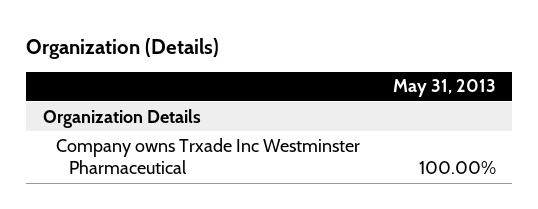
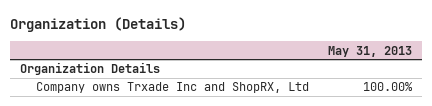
[55,137,360,175] Company owns Trxade Inc Westminster Pharmaceutical -> [35,82,309,94] Company owns Trxade Inc and ShopRX, Ltd

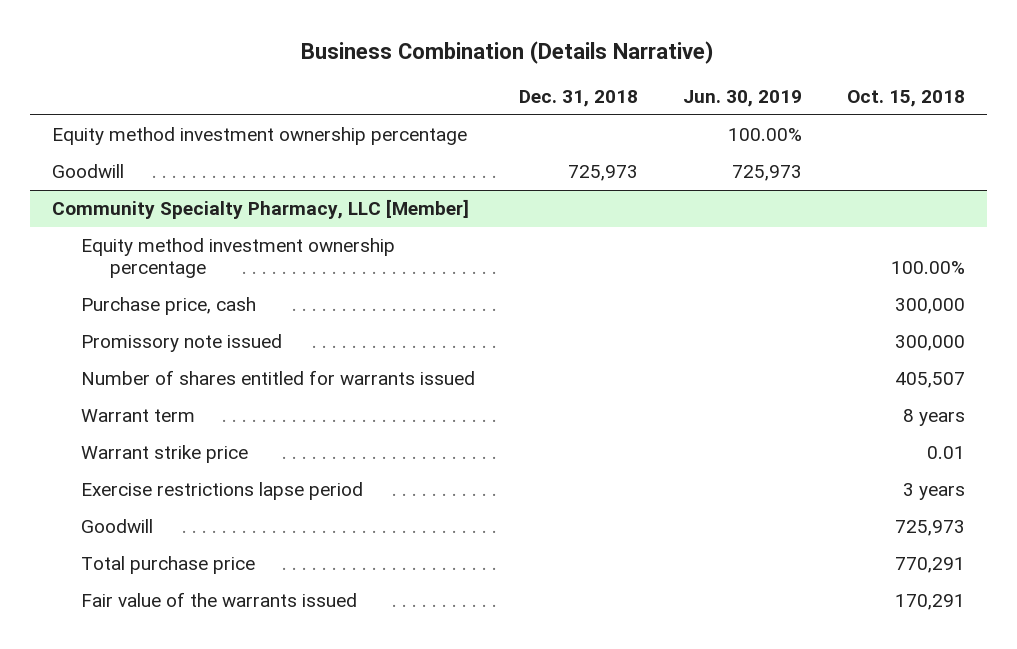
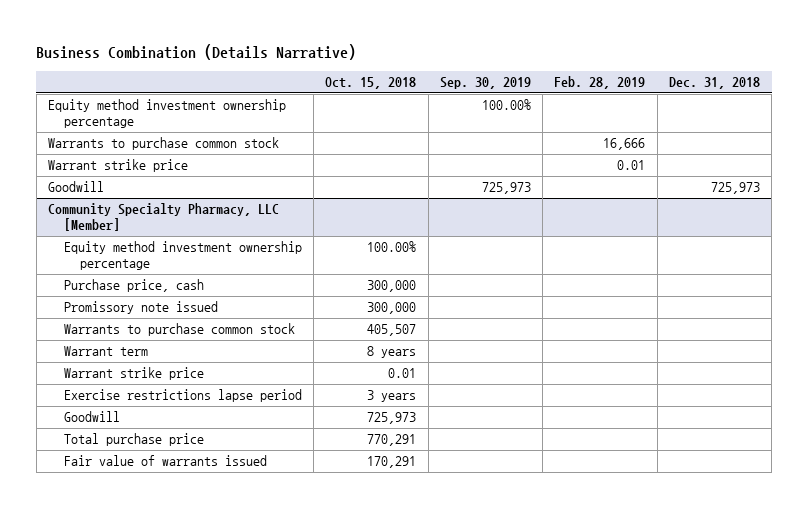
[683,90,803,108] Jun. 30, 2019 -> none
none -> [439,77,531,90] Sep. 30, 2019
none -> [554,76,646,90] Feb. 28, 2019
none -> [47,137,279,151] Warrants to purchase common stock
none -> [47,159,188,173] Warrant strike price
[80,370,475,386] Number of shares entitled for warrants issued -> [63,323,295,337] Warrants to purchase common stock
[80,592,357,608] Fair value of the warrants issued -> [63,455,267,467] Fair value of warrants issued

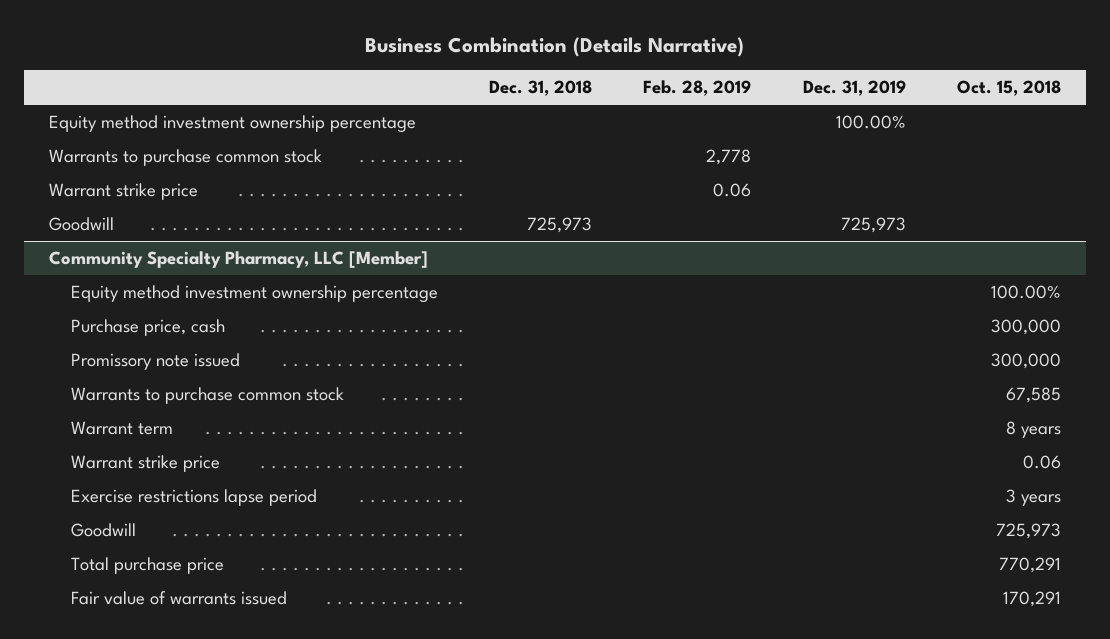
[439,77,531,90] Sep. 30, 2019 -> none
none -> [802,80,906,97] Dec. 31, 2019
[603,138,646,151] 16,666 -> [706,148,752,165] 2,778
[617,160,646,171] 0.01 -> [713,182,752,197] 0.06
[367,324,417,337] 405,507 -> [1005,386,1061,403] 67,585
[388,368,417,379] 0.01 -> [1022,454,1061,469] 0.06

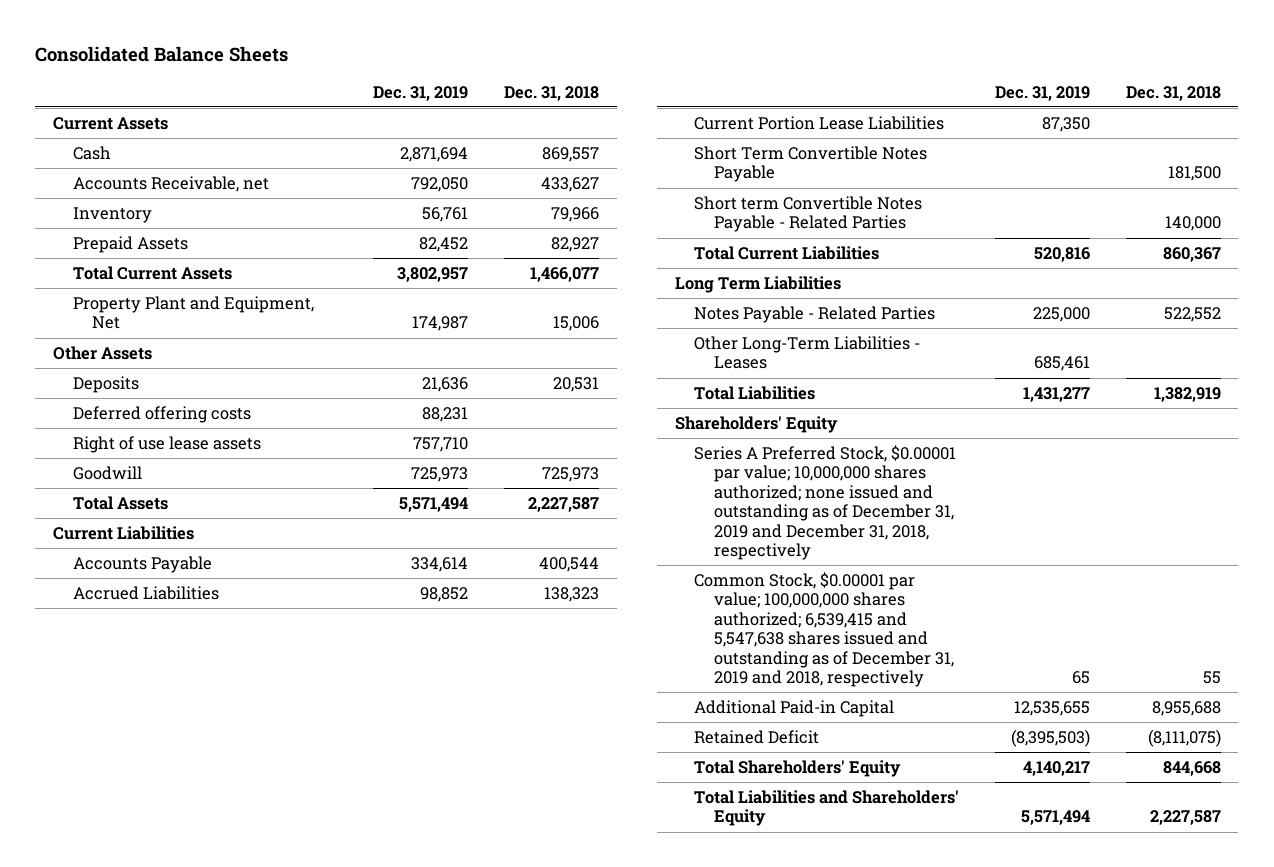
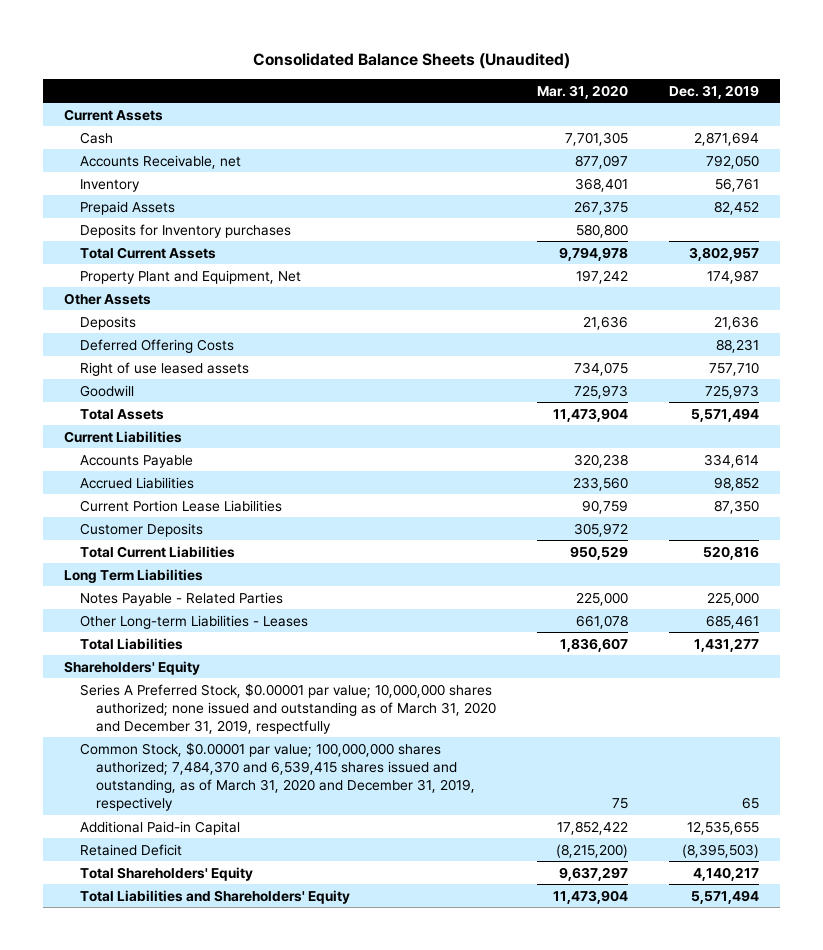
[35,45,289,62] Consolidated Balance Sheets -> [252,53,570,70] Consolidated Balance Sheets (Unaudited)
[503,85,599,101] Dec. 31, 2018 -> none
none -> [537,84,629,99] Mar. 31, 2020
none -> [80,223,292,238] Deposits for Inventory purchases
[72,405,251,423] Deferred offering costs -> [80,338,235,353] Deferred Offering Costs
[72,435,261,453] Right of use lease assets -> [80,361,250,376] Right of use leased assets
[694,145,928,183] Short Term Convertible Notes Payable -> none
[694,195,923,233] Short term Convertible Notes Payable - Related Parties -> none
none -> [80,522,204,537] Customer Deposits
[694,335,921,370] Other Long-Term Liabilities - Leases -> [80,614,309,629] Other Long-term Liabilities - Leases
[694,444,957,561] Series A Preferred Stock, $0.00001 par value; 10,000,000 shares authorized; none issued and outstanding as of December 31, 2019 and December 31, 2018, respectively -> [80,682,497,734] Series A Preferred Stock, $0.00001 par value; 10,000,000 shares authorized; none issued and outstanding as of March 31, 2020 and December 31, 2019, respectfully
[694,571,954,688] Common Stock, $0.00001 par value; 100,000,000 shares authorized; 6,539,415 and 5,547,638 shares issued and outstanding as of December 31, 2019 and 2018, respectively -> [80,741,476,812] Common Stock, $0.00001 par value; 100,000,000 shares authorized; 7,484,370 and 6,539,415 shares issued and outstanding, as of March 31, 2020 and December 31, 2019, respectively

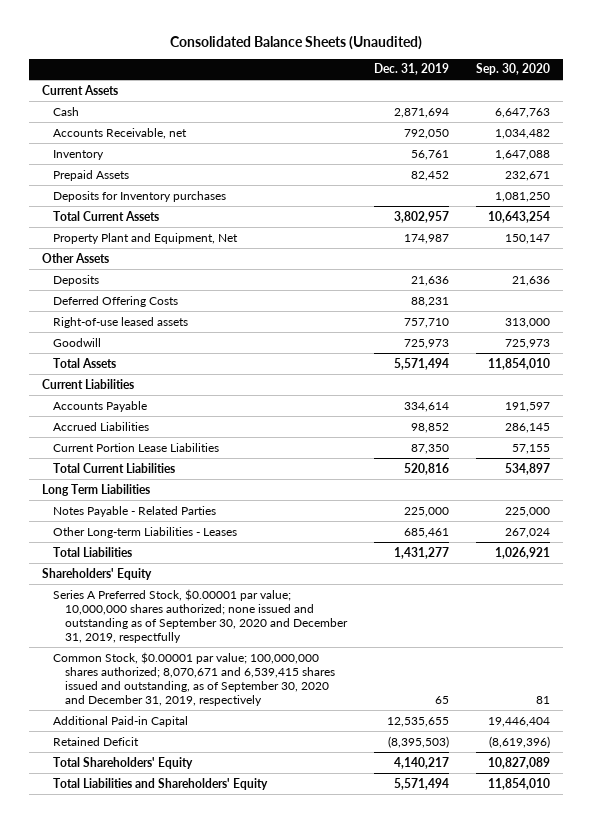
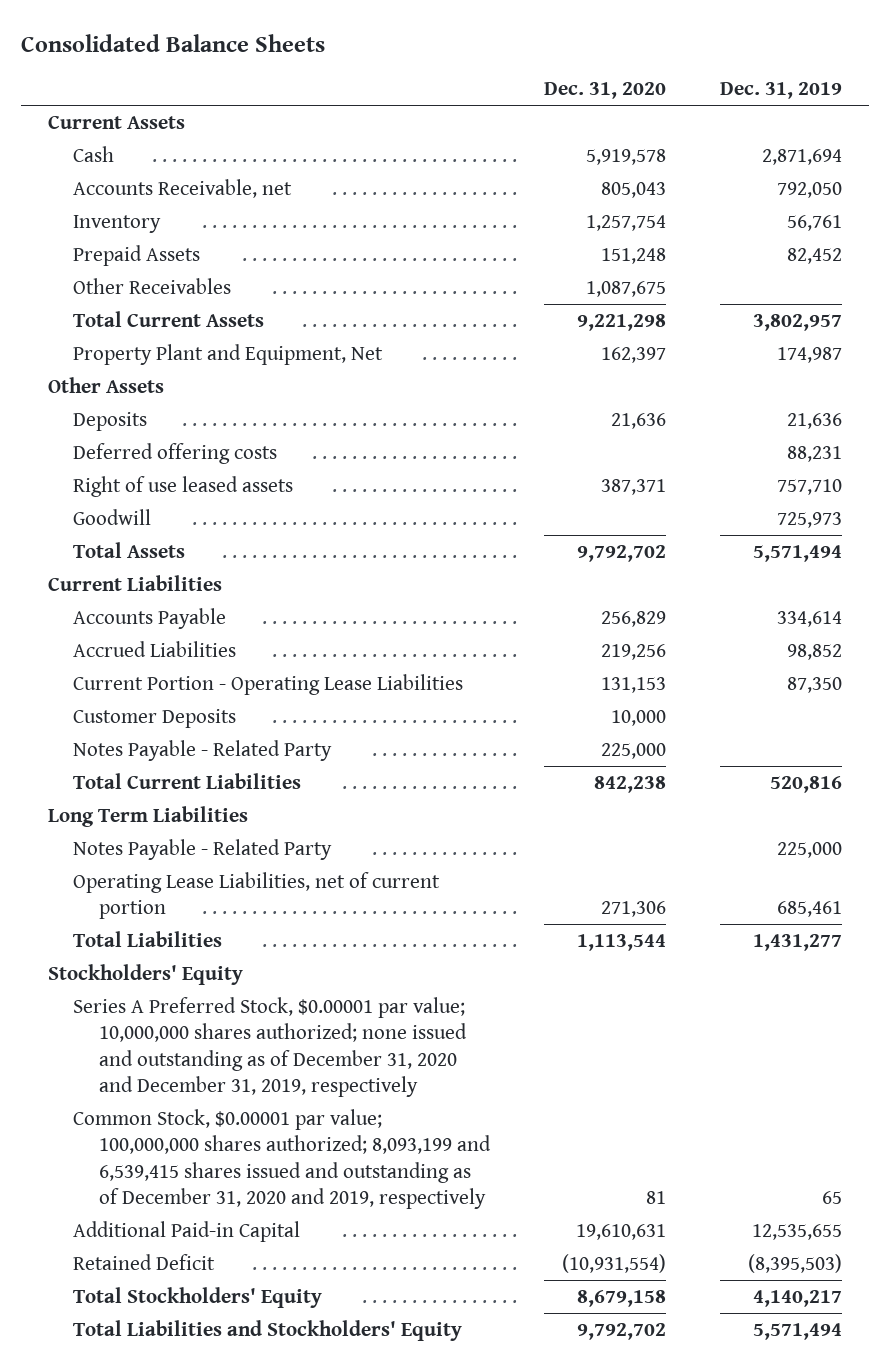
[169,35,422,50] Consolidated Balance Sheets (Unaudited) -> [20,34,325,53] Consolidated Balance Sheets
[475,63,550,76] Sep. 30, 2020 -> none
none -> [543,82,666,100] Dec. 31, 2020
[53,190,227,202] Deposits for Inventory purchases -> none
none -> [73,277,232,294] Other Receivables
[53,295,179,307] Deferred Offering Costs -> [73,442,278,464] Deferred offering costs
[53,316,189,328] Right-of-use leased assets -> [73,475,294,497] Right of use leased assets
[53,442,220,452] Current Portion Lease Liabilities -> [73,673,464,695] Current Portion - Operating Lease Liabilities
none -> [73,708,237,728] Customer Deposits
none -> [73,739,333,761] Notes Payable - Related Party
[53,505,217,517] Notes Payable - Related Parties -> [73,838,333,860] Notes Payable - Related Party
[53,526,238,538] Other Long-term Liabilities - Leases -> [73,871,441,920] Operating Lease Liabilities, net of current portion
[42,567,153,580] Shareholders' Equity -> [47,963,243,985] Stockholders' Equity
[53,588,348,644] Series A Preferred Stock, $0.00001 par value; 10,000,000 shares authorized; none issued and outstanding as of September 30, 2020 and December 31, 2019, respectfully -> [73,996,467,1098] Series A Preferred Stock, $0.00001 par value; 10,000,000 shares authorized; none issued and outstanding as of December 31, 2020 and December 31, 2019, respectively
[53,651,335,707] Common Stock, $0.00001 par value; 100,000,000 shares authorized; 8,070,671 and 6,539,415 shares issued and outstanding, as of September 30, 2020 and December 31, 2019, respectively -> [73,1108,491,1210] Common Stock, $0.00001 par value; 100,000,000 shares authorized; 8,093,199 and 6,539,415 shares issued and outstanding as of December 31, 2020 and 2019, respectively
[53,756,194,769] Total Shareholders' Equity -> [73,1286,323,1308] Total Stockholders' Equity
[53,777,269,790] Total Liabilities and Shareholders' Equity -> [73,1319,463,1341] Total Liabilities and Stockholders' Equity

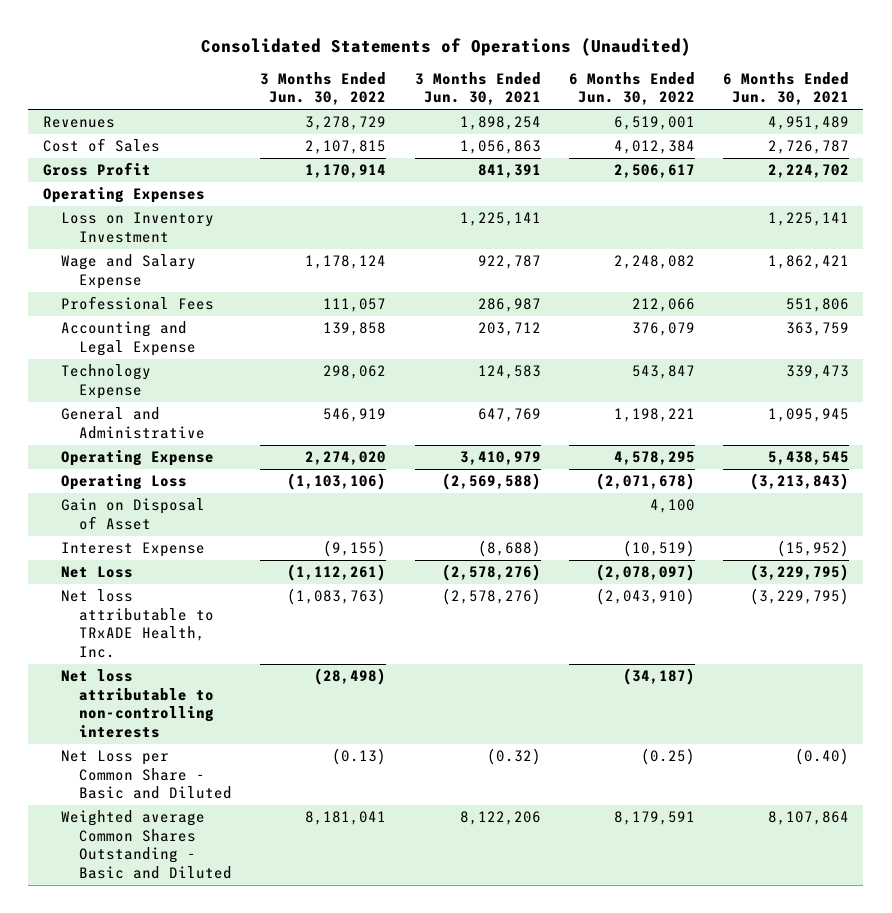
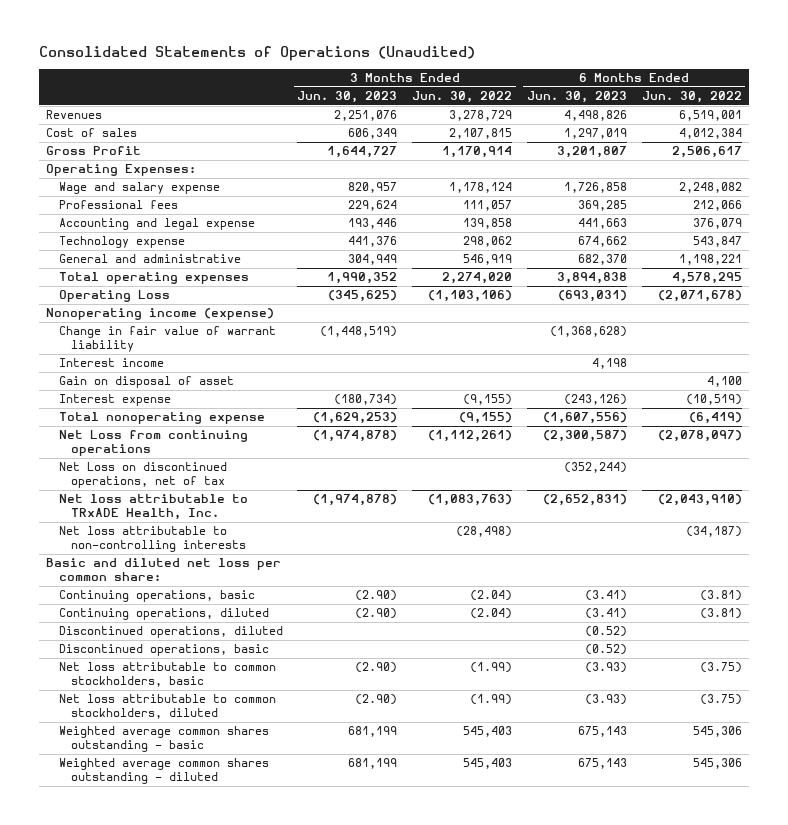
[414,71,541,106] 3 Months Ended Jun. 30, 2021 -> none
[723,71,850,106] 6 Months Ended Jun. 30, 2021 -> none
none -> [297,91,398,104] Jun. 30, 2023
none -> [526,91,627,104] Jun. 30, 2023
[42,138,160,153] Cost of Sales -> [46,128,138,138] Cost of sales
[60,212,214,243] Loss on Inventory Investment -> none
[42,187,205,204] Operating Expenses -> [46,164,197,177] Operating Expenses:
[60,254,196,289] Wage and Salary Expense -> [58,182,220,195] Wage and salary expense
[60,296,214,311] Professional Fees -> [58,200,178,210] Professional fees
[60,321,197,356] Accounting and Legal Expense -> [58,218,255,231] Accounting and legal expense
[60,364,151,399] Technology Expense -> [58,236,185,249] Technology expense
[60,407,206,439] General and Administrative -> [58,254,241,264] General and administrative
[60,450,214,467] Operating Expense -> [58,272,249,285] Total operating expenses
none -> [46,308,275,321] Nonoperating income (expense)
none -> [58,326,276,352] Change in fair value of warrant liability
none -> [58,358,164,368] Interest income
[60,498,205,530] Gain on Disposal of Asset -> [58,376,234,389] Gain on disposal of asset
[60,542,205,558] Interest Expense -> [58,394,171,407] Interest expense
none -> [58,412,265,425] Total nonoperating expense
[60,566,133,579] Net Loss -> [58,430,248,456] Net Loss from continuing operations
none -> [58,462,227,488] Net Loss on discontinued operations, net of tax
none -> [46,558,282,581] Basic and diluted net loss per common share:
none -> [58,590,255,603] Continuing operations, basic
none -> [58,608,269,621] Continuing operations, diluted
none -> [58,626,283,639] Discontinued operations, diluted
none -> [58,644,269,657] Discontinued operations, basic
none -> [58,662,276,687] Net loss attributable to common stockholders, basic
[60,750,233,800] Net Loss per Common Share - Basic and Diluted -> [58,694,276,719] Net loss attributable to common stockholders, diluted
[332,748,387,766] (0.13) -> [470,694,513,706] (1.99)
[641,748,696,766] (0.25) -> [699,694,742,706] (3.75)
[60,810,233,879] Weighted average Common Shares Outstanding - Basic and Diluted -> [58,726,269,752] Weighted average common shares outstanding - basic
[305,811,387,826] 8,181,041 -> [463,726,513,738] 545,403
[614,811,696,826] 8,179,591 -> [692,726,742,738] 545,306
none -> [58,758,269,784] Weighted average common shares outstanding - diluted

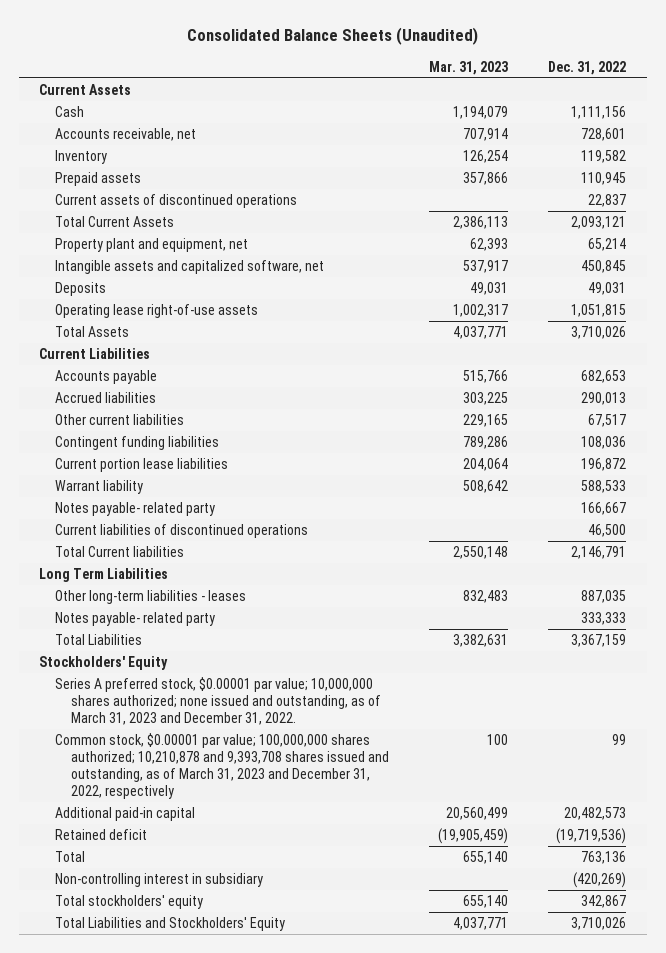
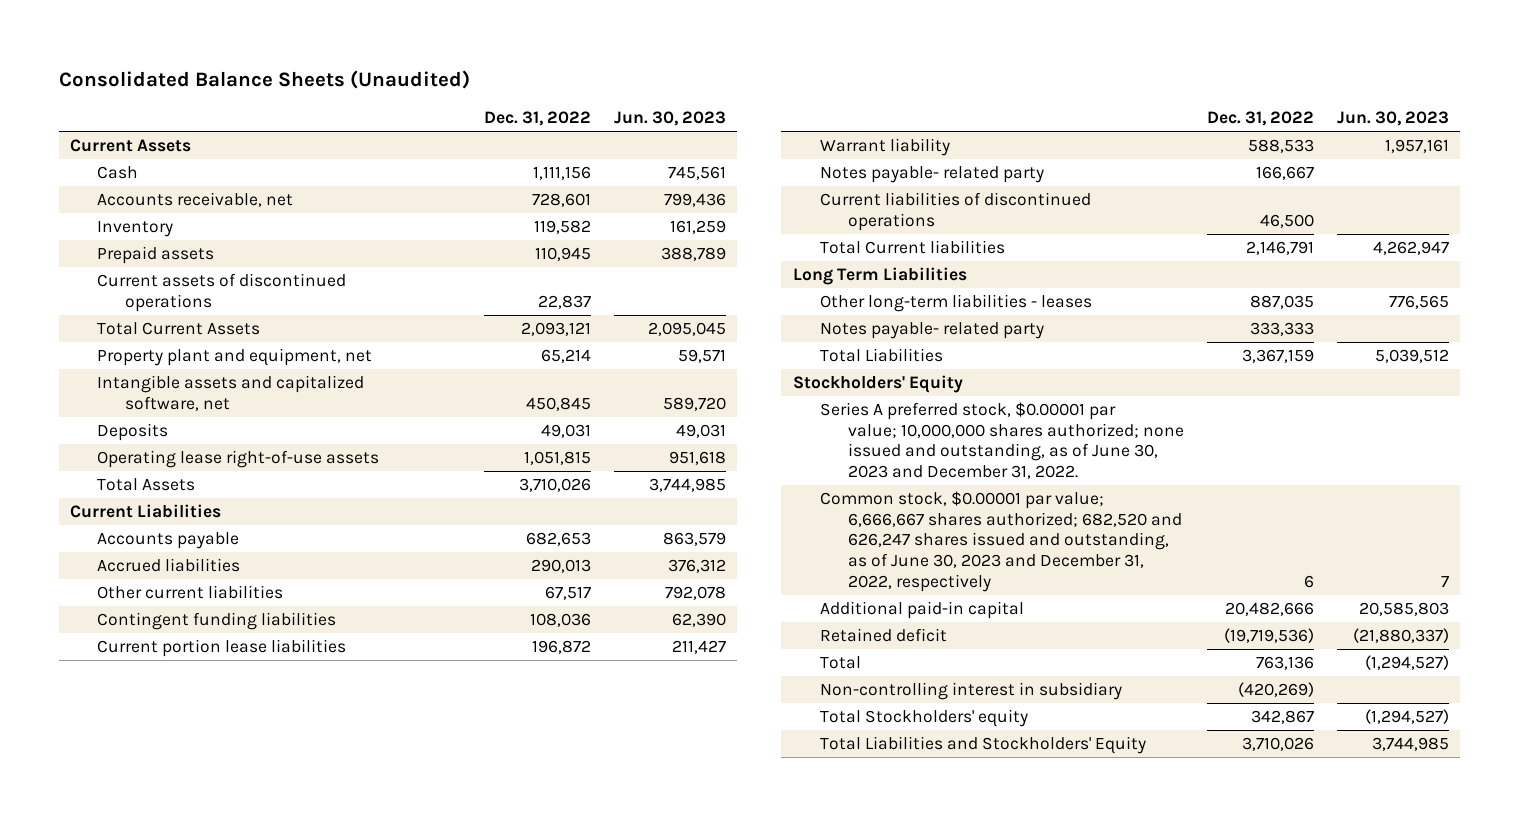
[429,60,509,75] Mar. 31, 2023 -> none
none -> [613,110,726,126] Jun. 30, 2023
[55,677,382,725] Series A preferred stock, $0.00001 par value; 10,000,000 shares authorized; none issued and outstanding, as of March 31, 2023 and December 31, 2022. -> [820,402,1184,479] Series A preferred stock, $0.00001 par value; 10,000,000 shares authorized; none issued and outstanding, as of June 30, 2023 and December 31, 2022.
[55,733,390,799] Common stock, $0.00001 par value; 100,000,000 shares authorized; 10,210,878 and 9,393,708 shares issued and outstanding, as of March 31, 2023 and December 31, 2022, respectively -> [820,491,1182,592] Common stock, $0.00001 par value; 6,666,667 shares authorized; 682,520 and 626,247 shares issued and outstanding, as of June 30, 2023 and December 31, 2022, respectively
[612,734,627,746] 99 -> [1303,574,1314,588] 6
[564,807,627,821] 20,482,573 -> [1224,602,1314,617] 20,482,666
[55,895,204,910] Total stockholders' equity -> [820,709,1029,728] Total Stockholders' equity

